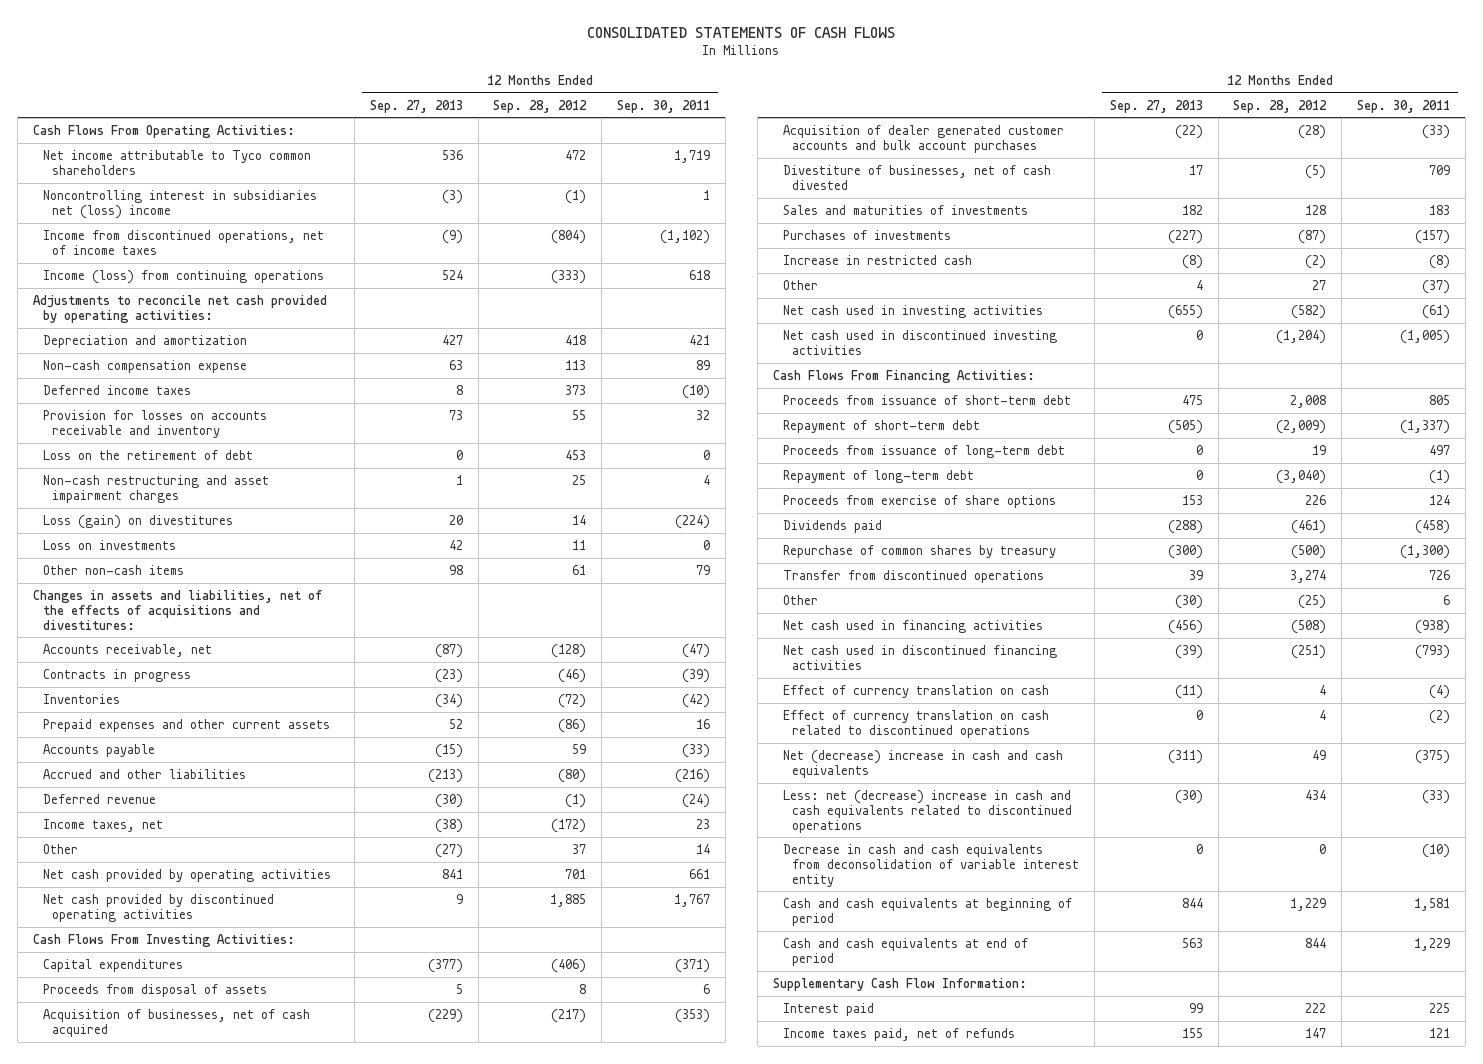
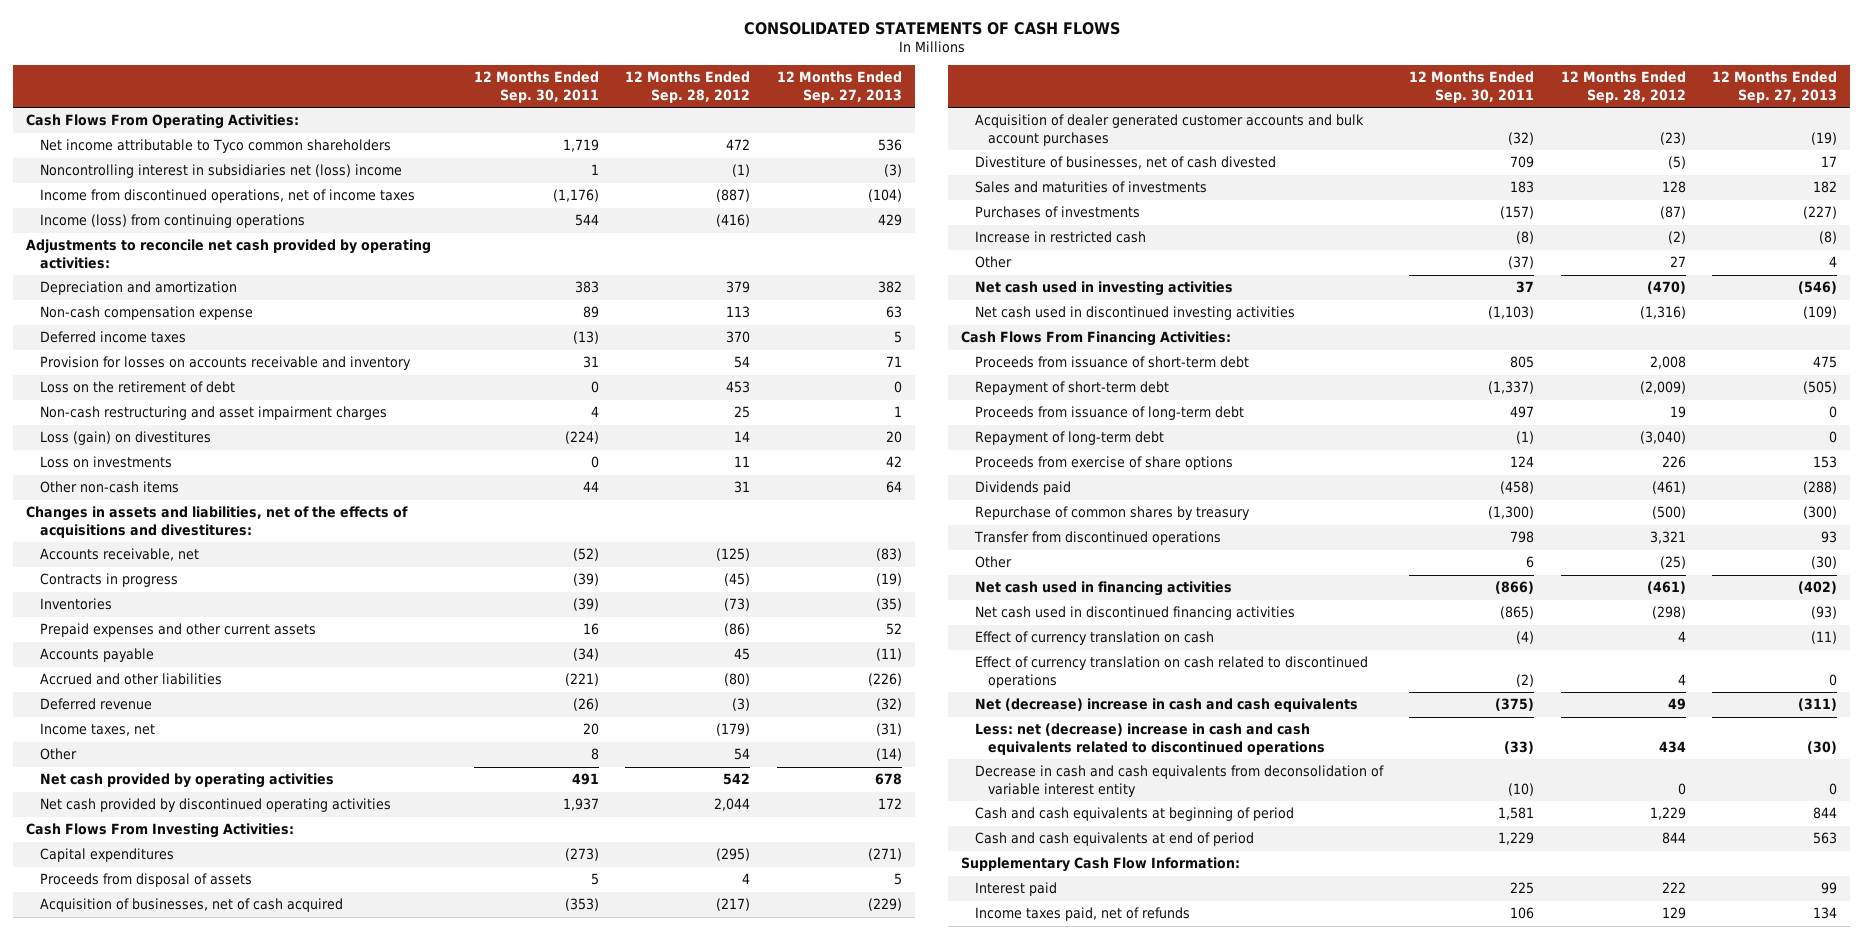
[441,229,463,244] (9) -> [867,189,902,203] (104)
[551,229,587,244] (804) -> [716,189,751,203] (887)
[659,229,710,244] (1,102) -> [553,189,600,203] (1,176)
[441,269,463,280] 524 -> [877,214,902,227] 429
[551,269,587,284] (333) -> [716,214,751,228] (416)
[688,269,710,280] 618 -> [575,214,600,227] 544
[441,334,463,345] 427 -> [877,281,902,294] 382
[565,334,587,345] 418 -> [726,281,751,294] 379
[688,334,710,345] 421 -> [575,281,600,294] 383
[455,384,463,395] 8 -> [893,331,902,344] 5
[565,384,587,395] 373 -> [726,331,751,344] 370
[681,384,710,399] (10) -> [573,331,600,345] (13)
[448,409,463,420] 73 -> [885,356,902,368] 71
[572,409,587,420] 55 -> [734,356,751,369] 54
[695,409,710,420] 32 -> [583,356,600,369] 31
[448,564,463,575] 98 -> [885,481,902,494] 64
[572,564,587,575] 61 -> [734,481,751,494] 31
[695,564,710,575] 79 -> [583,481,600,493] 44
[434,643,463,658] (87) -> [875,548,902,562] (83)
[551,643,587,658] (128) -> [716,548,751,562] (125)
[681,643,710,658] (47) -> [573,548,600,562] (52)
[434,668,463,683] (23) -> [875,573,902,587] (19)
[558,668,587,683] (46) -> [724,573,751,587] (45)
[434,693,463,708] (34) -> [875,598,902,612] (35)
[558,693,587,708] (72) -> [724,598,751,612] (73)
[681,693,710,708] (42) -> [573,598,600,612] (39)
[434,743,463,758] (15) -> [875,648,902,662] (11)
[572,743,587,754] 59 -> [734,648,751,661] 45
[681,743,710,758] (33) -> [573,648,600,662] (34)
[427,768,463,783] (213) -> [867,673,902,687] (226)
[674,768,710,783] (216) -> [565,673,600,687] (221)
[434,793,463,808] (30) -> [875,698,902,712] (32)
[565,793,587,808] (1) -> [732,698,751,712] (3)
[681,793,710,808] (24) -> [573,698,600,712] (26)
[434,818,463,833] (38) -> [875,723,902,737] (31)
[551,818,587,833] (172) -> [716,723,751,737] (179)
[695,818,710,829] 23 -> [583,723,600,736] 20
[434,843,463,858] (27) -> [875,748,902,762] (14)
[572,843,587,854] 37 -> [734,748,751,761] 54
[695,843,710,854] 14 -> [591,748,600,761] 8
[441,868,463,879] 841 -> [874,773,902,786] 678
[565,868,587,879] 701 -> [723,773,751,786] 542
[688,868,710,879] 661 -> [572,773,600,786] 491
[455,893,463,904] 9 -> [877,798,902,810] 172
[550,893,587,907] 1,885 -> [714,798,751,812] 2,044
[673,893,710,907] 1,767 -> [563,798,600,812] 1,937
[427,958,463,973] (377) -> [867,848,902,862] (271)
[551,958,587,973] (406) -> [716,848,751,862] (295)
[674,958,710,973] (371) -> [565,848,600,862] (273)
[579,983,587,994] 8 -> [742,873,751,885] 4
[702,983,710,994] 6 -> [591,873,600,886] 5
[1174,124,1203,139] (22) -> [1810,131,1837,145] (19)
[1298,124,1327,139] (28) -> [1659,131,1686,145] (23)
[1421,124,1450,139] (33) -> [1508,131,1535,145] (32)
[1167,304,1203,319] (655) -> [1797,281,1837,295] (546)
[1291,304,1327,319] (582) -> [1646,281,1686,295] (470)
[1421,304,1450,319] (61) -> [1516,281,1535,294] 37
[1195,329,1203,340] 0 -> [1802,306,1837,320] (109)
[1276,329,1327,344] (1,204) -> [1639,306,1686,320] (1,316)
[1399,329,1450,344] (1,005) -> [1488,306,1535,320] (1,103)
[1188,569,1203,580] 39 -> [1820,531,1837,544] 93
[1290,569,1327,583] 3,274 -> [1649,531,1686,545] 3,321
[1428,569,1450,580] 726 -> [1510,531,1535,544] 798
[1167,619,1203,634] (456) -> [1797,581,1837,595] (402)
[1291,619,1327,634] (508) -> [1646,581,1686,595] (461)
[1414,619,1450,634] (938) -> [1495,581,1535,595] (866)
[1174,644,1203,659] (39) -> [1810,606,1837,620] (93)
[1291,644,1327,659] (251) -> [1651,606,1686,620] (298)
[1414,644,1450,659] (793) -> [1500,606,1535,620] (865)
[1181,1027,1203,1038] 155 -> [1812,907,1837,920] 134
[1305,1027,1327,1038] 147 -> [1661,907,1686,920] 129
[1428,1027,1450,1038] 121 -> [1510,907,1535,920] 106

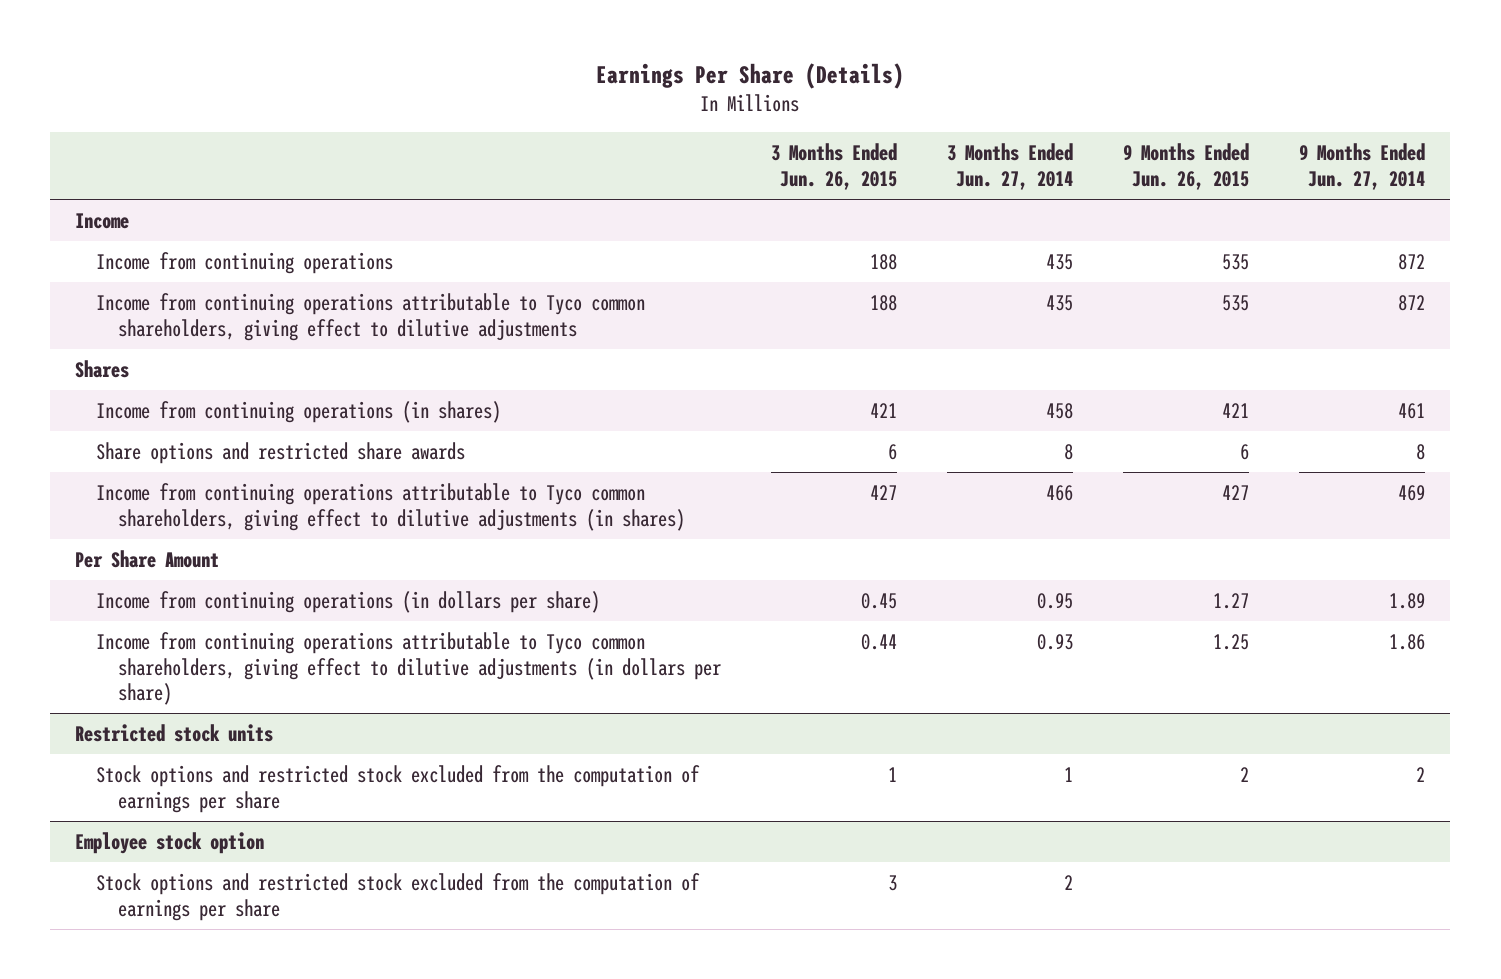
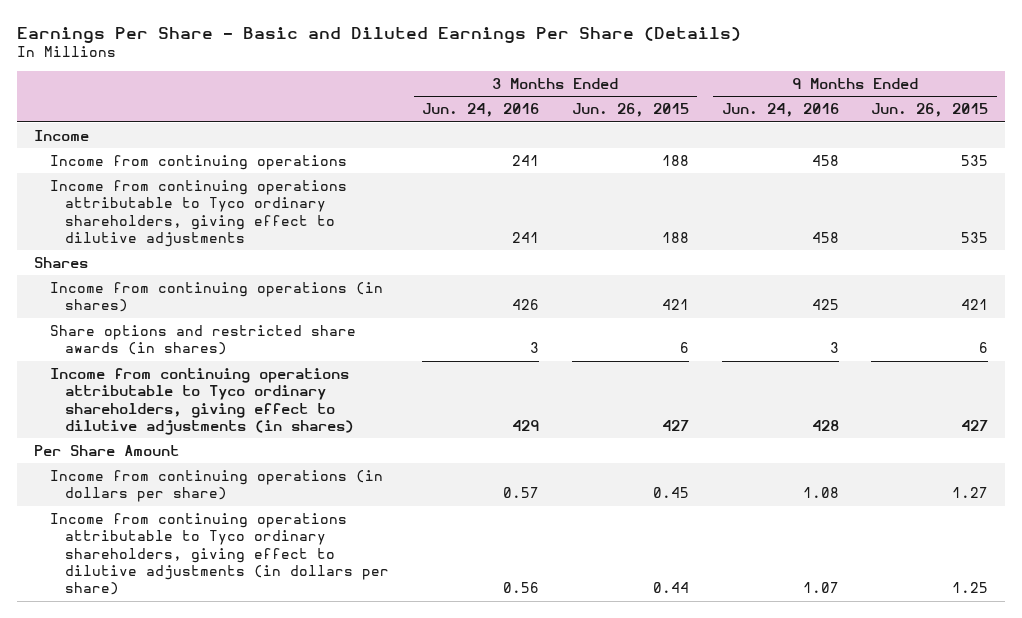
[596,63,905,90] Earnings Per Share (Details) -> [17,26,742,43] Earnings Per Share - Basic and Diluted Earnings Per Share (Details)
[946,143,1073,190] 3 Months Ended Jun. 27, 2014 -> none
[1299,143,1426,190] 9 Months Ended Jun. 27, 2014 -> none
none -> [422,103,540,118] Jun. 24, 2016
none -> [721,103,839,118] Jun. 24, 2016
[96,292,646,341] Income from continuing operations attributable to Tyco common shareholders, giving effect to dilutive adjustments -> [49,179,347,247] Income from continuing operations attributable to Tyco ordinary shareholders, giving effect to dilutive adjustments
[96,441,466,464] Share options and restricted share awards -> [49,324,356,356] Share options and restricted share awards (in shares)
[96,482,685,531] Income from continuing operations attributable to Tyco common shareholders, giving effect to dilutive adjustments (in shares) -> [49,367,355,435] Income from continuing operations attributable to Tyco ordinary shareholders, giving effect to dilutive adjustments (in shares)
[75,723,274,742] Restricted stock units -> none
[96,764,701,813] Stock options and restricted stock excluded from the computation of earnings per share -> none
[75,831,265,854] Employee stock option -> none
[96,872,701,921] Stock options and restricted stock excluded from the computation of earnings per share -> none
[96,631,721,706] Income from continuing operations attributable to Tyco common shareholders, giving effect to dilutive adjustments (in dollars per share) -> [49,512,390,596] Income from continuing operations attributable to Tyco ordinary shareholders, giving effect to dilutive adjustments (in dollars per share)

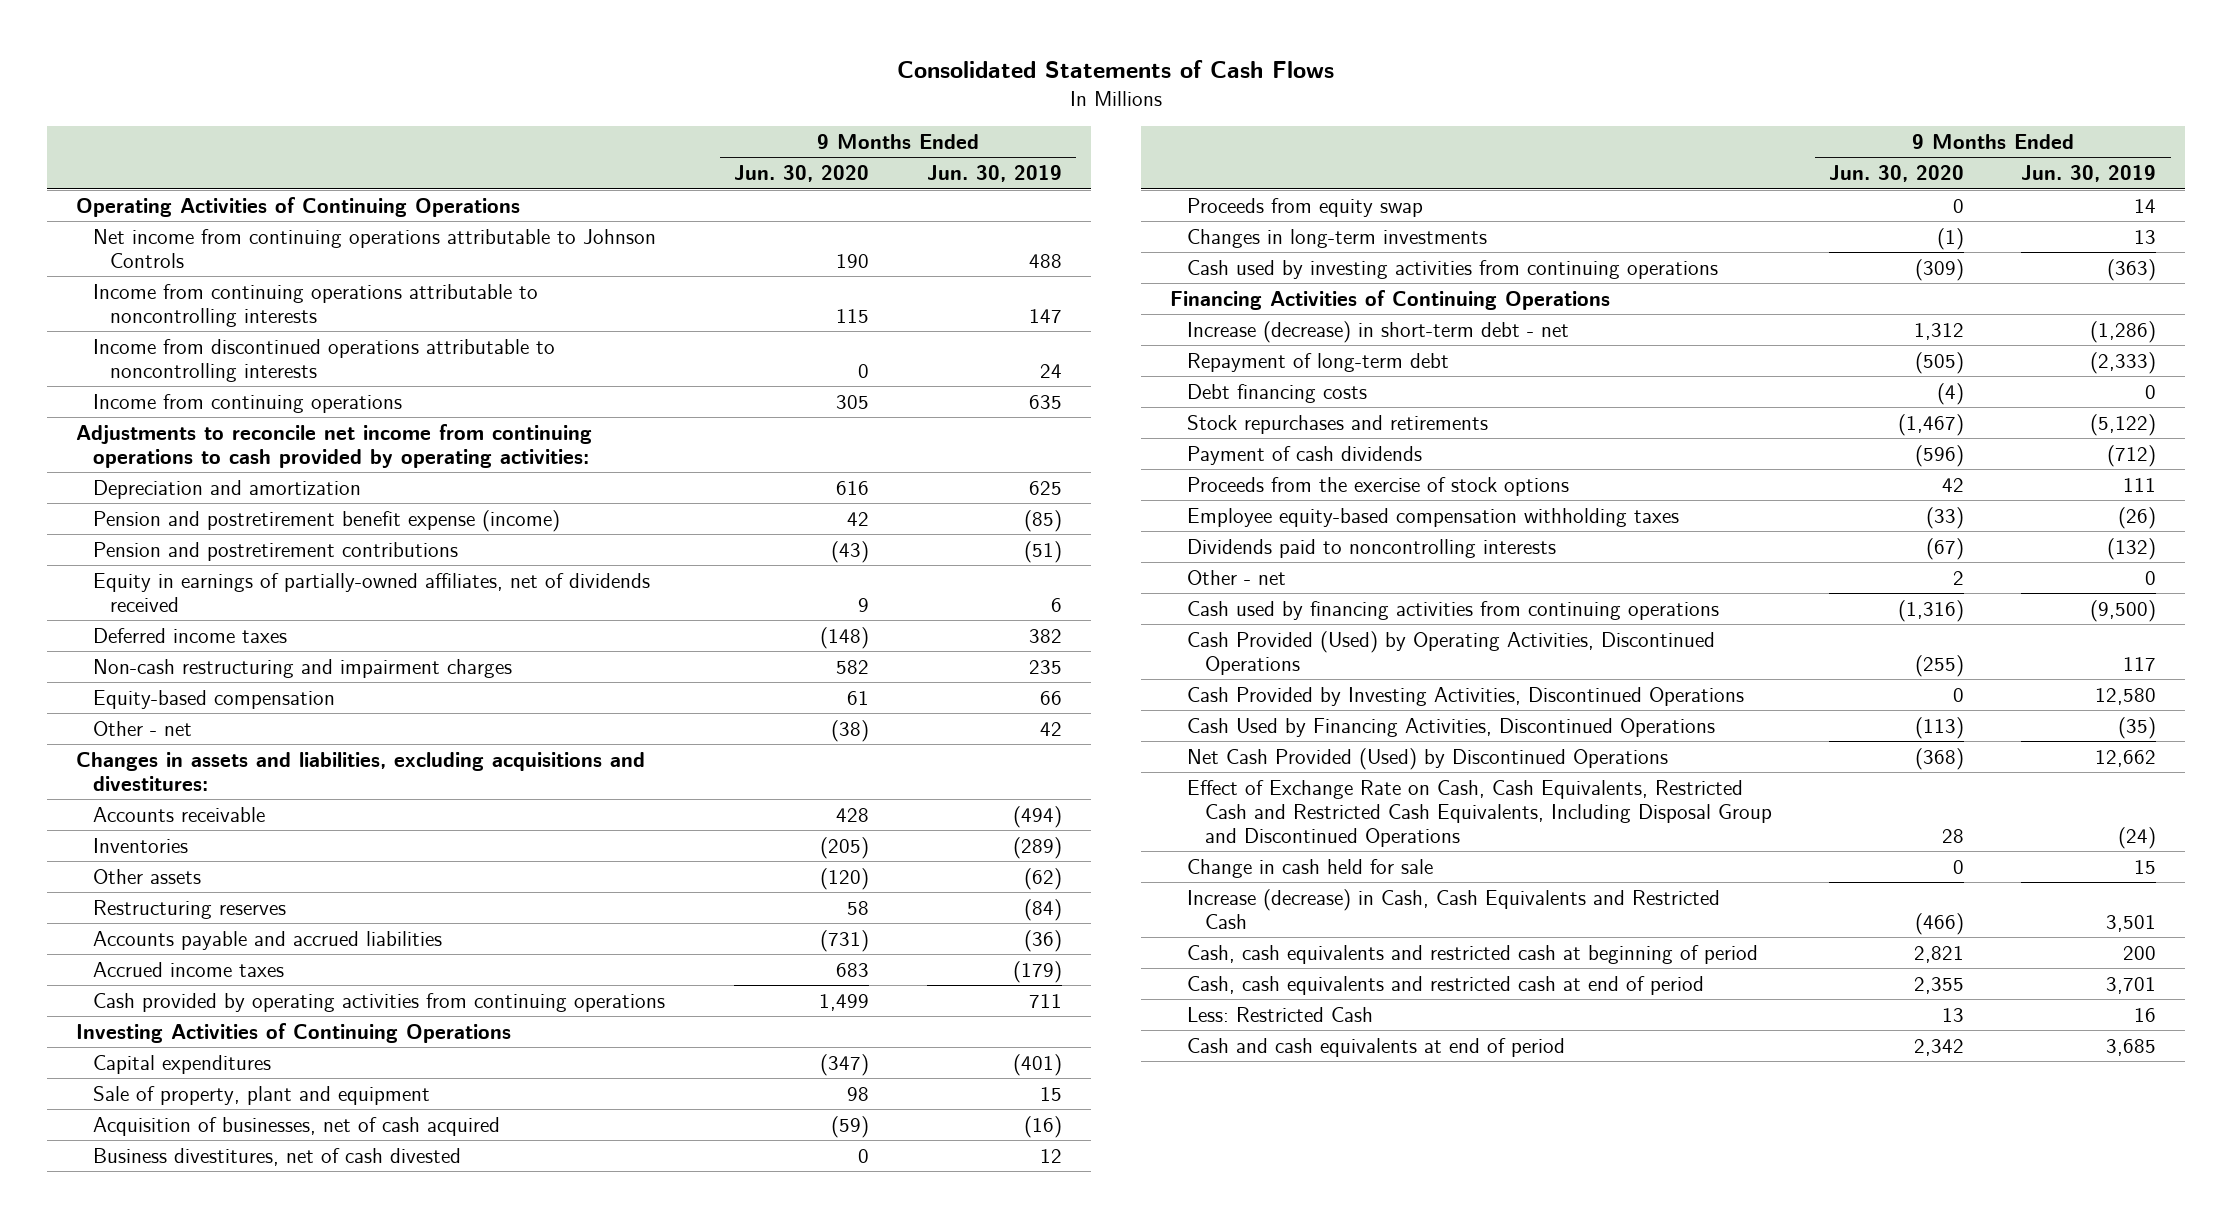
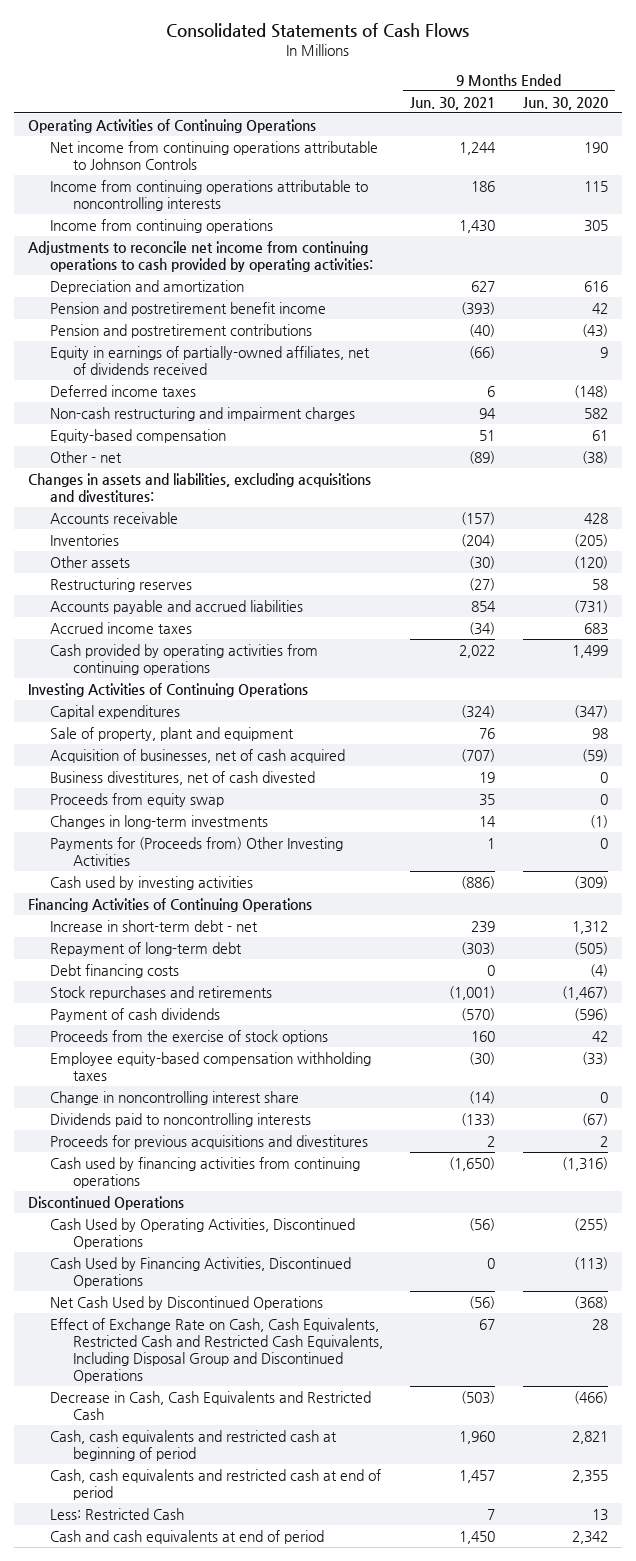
[926,165,1062,183] Jun. 30, 2019 -> none
none -> [410,96,496,110] Jun. 30, 2021
[92,338,555,382] Income from discontinued operations attributable to noncontrolling interests -> none
[92,509,560,532] Pension and postretirement benefit expense (income) -> [50,301,327,316] Pension and postretirement benefit income
none -> [50,836,344,866] Payments for (Proceeds from) Other Investing Activities
[1187,259,1719,279] Cash used by investing activities from continuing operations -> [50,875,254,890] Cash used by investing activities
[1187,320,1570,343] Increase (decrease) in short-term debt - net -> [50,919,259,932] Increase in short-term debt - net
none -> [50,1090,300,1105] Change in noncontrolling interest share
[1187,569,1287,585] Other - net -> none
none -> [50,1134,369,1149] Proceeds for previous acquisitions and divestitures
[1187,686,1745,706] Cash Provided by Investing Activities, Discontinued Operations -> none
none -> [27,1195,184,1210] Discontinued Operations
[1187,630,1716,675] Cash Provided (Used) by Operating Activities, Discontinued Operations -> [50,1217,356,1249] Cash Used by Operating Activities, Discontinued Operations
[1187,747,1669,770] Net Cash Provided (Used) by Discontinued Operations -> [50,1295,324,1310] Net Cash Used by Discontinued Operations
[1187,858,1434,878] Change in cash held for sale -> none
[1187,888,1721,929] Increase (decrease) in Cash, Cash Equivalents and Restricted Cash -> [50,1390,372,1420] Decrease in Cash, Cash Equivalents and Restricted Cash

